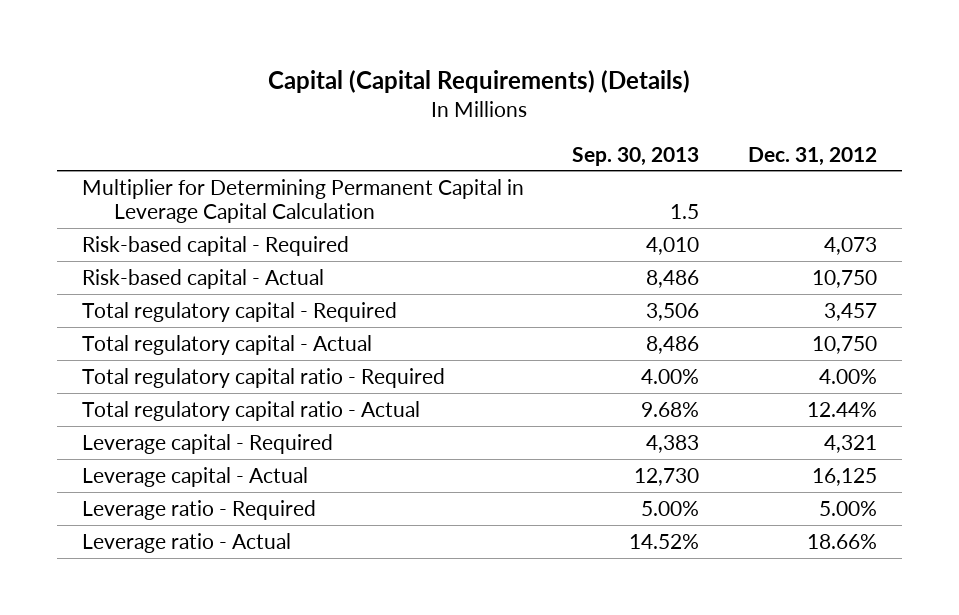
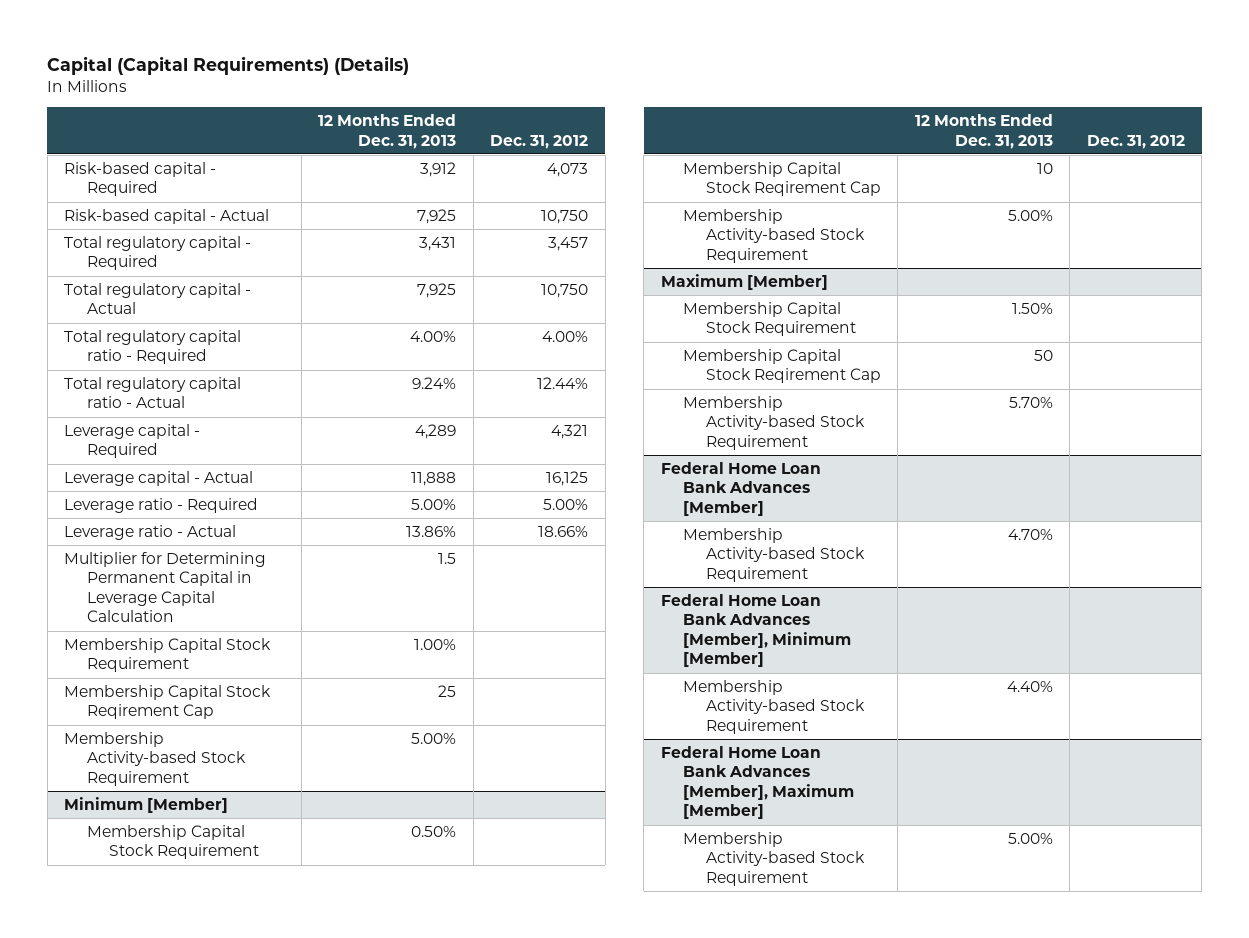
[572,146,700,166] Sep. 30, 2013 -> none
none -> [318,114,457,149] 12 Months Ended Dec. 31, 2013
[81,178,524,224] Multiplier for Determining Permanent Capital in Leverage Capital Calculation -> [64,552,267,623] Multiplier for Determining Permanent Capital in Leverage Capital Calculation
none -> [64,638,272,673] Membership Capital Stock Requirement
none -> [64,685,272,720] Membership Capital Stock Reqirement Cap
none -> [64,732,246,786] Membership Activity-based Stock Requirement
none -> [64,797,229,814] Minimum [Member]
none -> [86,825,260,860] Membership Capital Stock Requirement
none -> [683,162,881,197] Membership Capital Stock Reqirement Cap
none -> [683,209,865,263] Membership Activity-based Stock Requirement
none -> [660,274,828,291] Maximum [Member]
none -> [683,302,856,337] Membership Capital Stock Requirement
none -> [683,349,881,384] Membership Capital Stock Reqirement Cap
none -> [683,396,865,450] Membership Activity-based Stock Requirement
none -> [660,462,821,516] Federal Home Loan Bank Advances [Member]
none -> [683,528,865,582] Membership Activity-based Stock Requirement
none -> [660,594,852,668] Federal Home Loan Bank Advances [Member], Minimum [Member]
none -> [683,680,865,734] Membership Activity-based Stock Requirement
none -> [660,746,855,820] Federal Home Loan Bank Advances [Member], Maximum [Member]
none -> [683,832,865,886] Membership Activity-based Stock Requirement

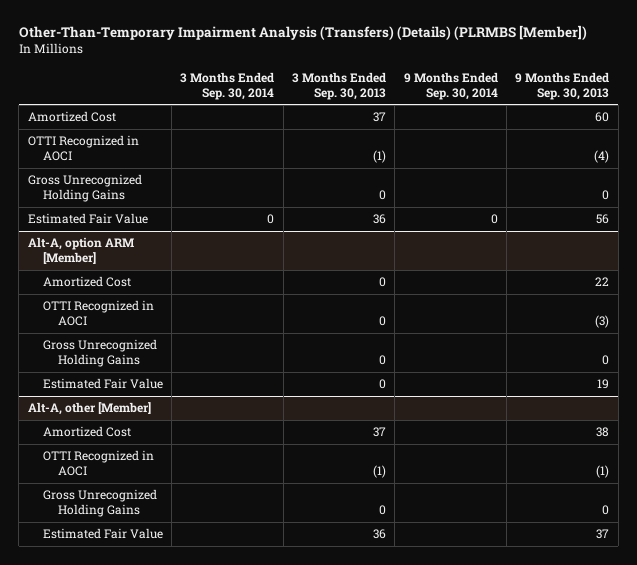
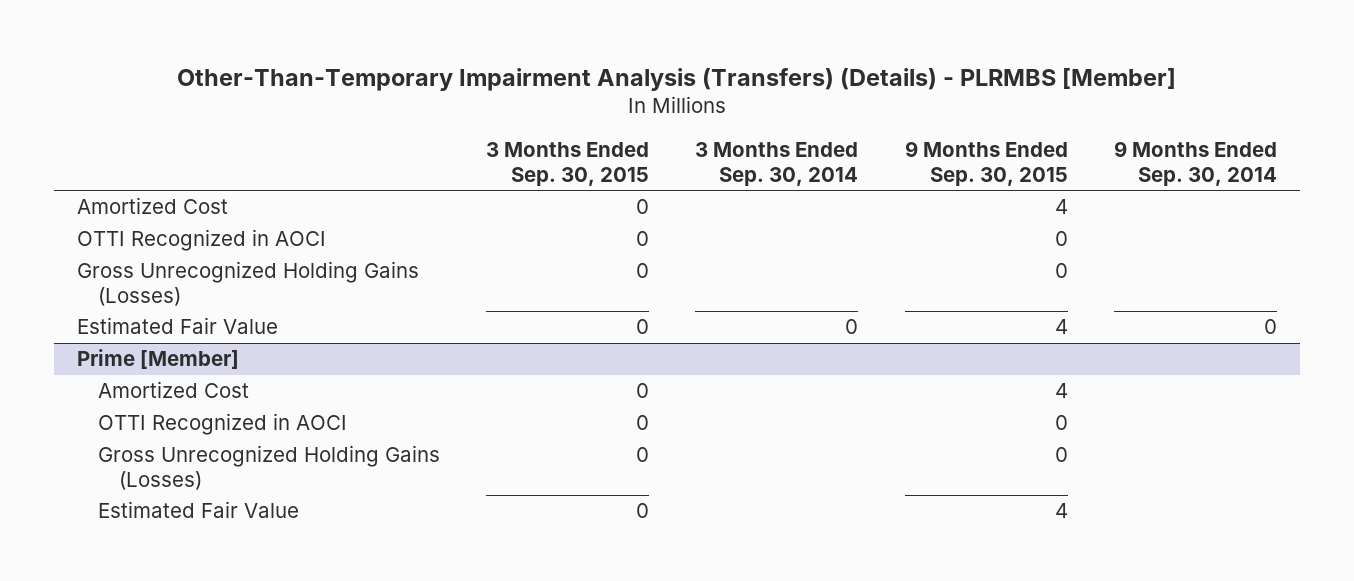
[18,25,587,41] Other-Than-Temporary Impairment Analysis (Transfers) (Details) (PLRMBS [Member]) -> [176,67,1176,91] Other-Than-Temporary Impairment Analysis (Transfers) (Details) - PLRMBS [Member]
[291,71,386,100] 3 Months Ended Sep. 30, 2013 -> none
[515,71,610,100] 9 Months Ended Sep. 30, 2013 -> none
none -> [486,142,650,186] 3 Months Ended Sep. 30, 2015
none -> [904,141,1068,186] 9 Months Ended Sep. 30, 2015
[27,174,142,203] Gross Unrecognized Holding Gains -> [76,261,419,306] Gross Unrecognized Holding Gains (Losses)
[27,237,134,265] Alt-A, option ARM [Member] -> none
[42,276,131,288] Amortized Cost -> none
[42,300,154,327] OTTI Recognized in AOCI -> none
[42,339,157,368] Gross Unrecognized Holding Gains -> none
[42,378,163,390] Estimated Fair Value -> none
[27,402,151,416] Alt-A, other [Member] -> none
[42,426,131,438] Amortized Cost -> none
[42,450,154,477] OTTI Recognized in AOCI -> none
[42,489,157,518] Gross Unrecognized Holding Gains -> none
[42,528,163,540] Estimated Fair Value -> none
none -> [76,349,239,370] Prime [Member]
none -> [97,381,249,399] Amortized Cost
none -> [97,413,347,436] OTTI Recognized in AOCI
none -> [97,445,440,490] Gross Unrecognized Holding Gains (Losses)
none -> [97,501,299,519] Estimated Fair Value

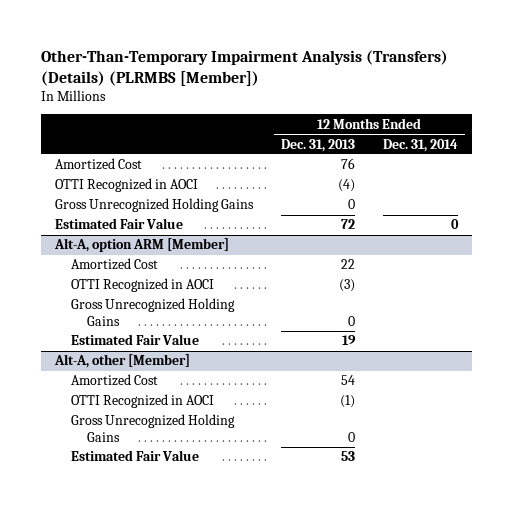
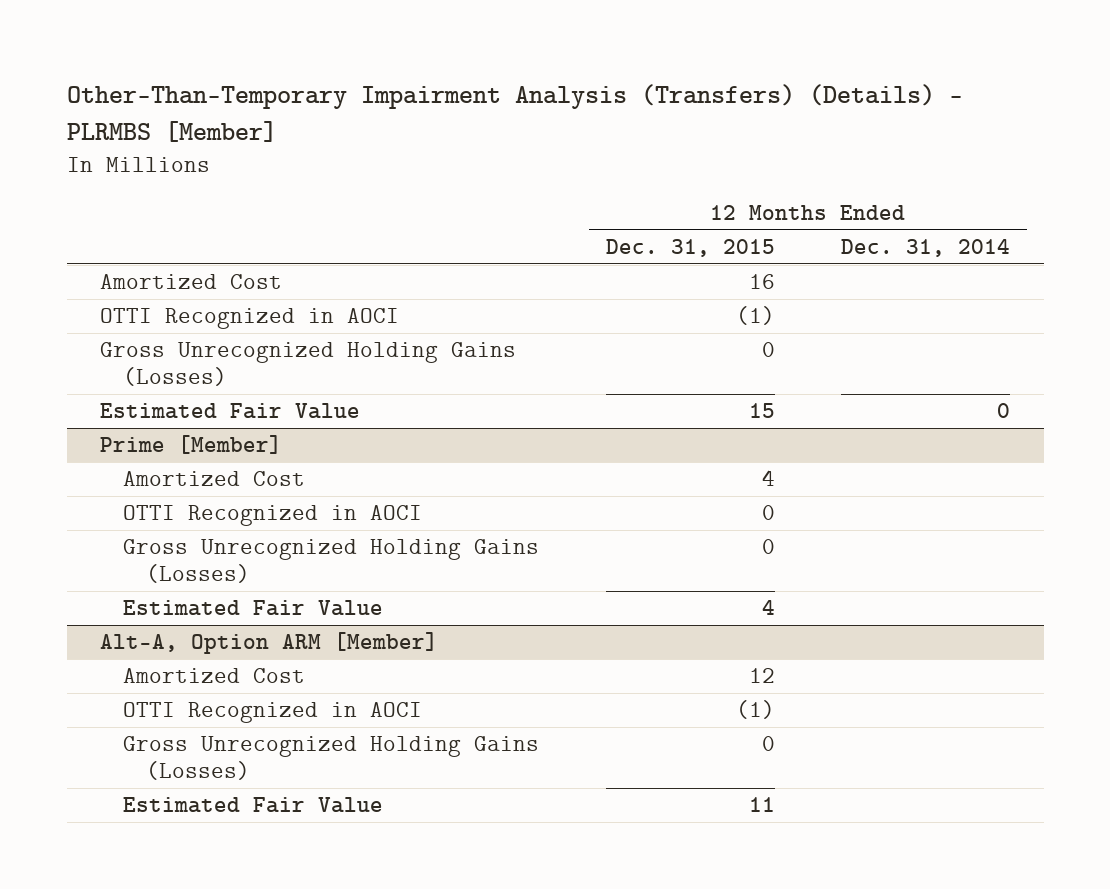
[40,49,448,86] Other-Than-Temporary Impairment Analysis (Transfers) (Details) (PLRMBS [Member]) -> [66,84,963,142] Other-Than-Temporary Impairment Analysis (Transfers) (Details) - PLRMBS [Member]
[280,138,355,152] Dec. 31, 2013 -> none
none -> [605,238,775,257] Dec. 31, 2015
[54,198,254,213] Gross Unrecognized Holding Gains -> [100,342,517,387] Gross Unrecognized Holding Gains (Losses)
none -> [100,435,283,455] Prime [Member]
none -> [123,471,306,487] Amortized Cost
none -> [123,505,423,527] OTTI Recognized in AOCI
none -> [123,539,540,584] Gross Unrecognized Holding Gains (Losses)
none -> [123,600,384,617] Estimated Fair Value
[53,238,229,253] Alt-A, option ARM [Member] -> [100,632,439,655] Alt-A, Option ARM [Member]
[71,298,236,326] Gross Unrecognized Holding Gains -> [123,736,540,781] Gross Unrecognized Holding Gains (Losses)
[53,354,190,369] Alt-A, other [Member] -> none
[71,374,159,387] Amortized Cost -> none
[71,394,215,409] OTTI Recognized in AOCI -> none
[71,414,236,442] Gross Unrecognized Holding Gains -> none
[71,450,200,462] Estimated Fair Value -> none

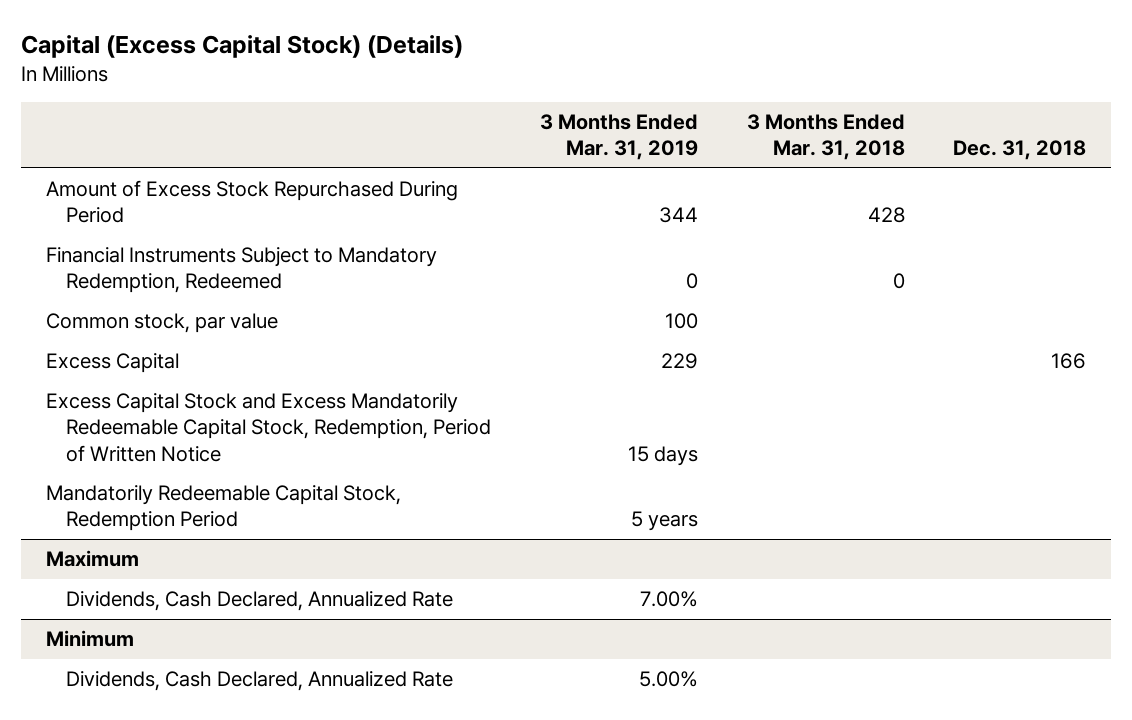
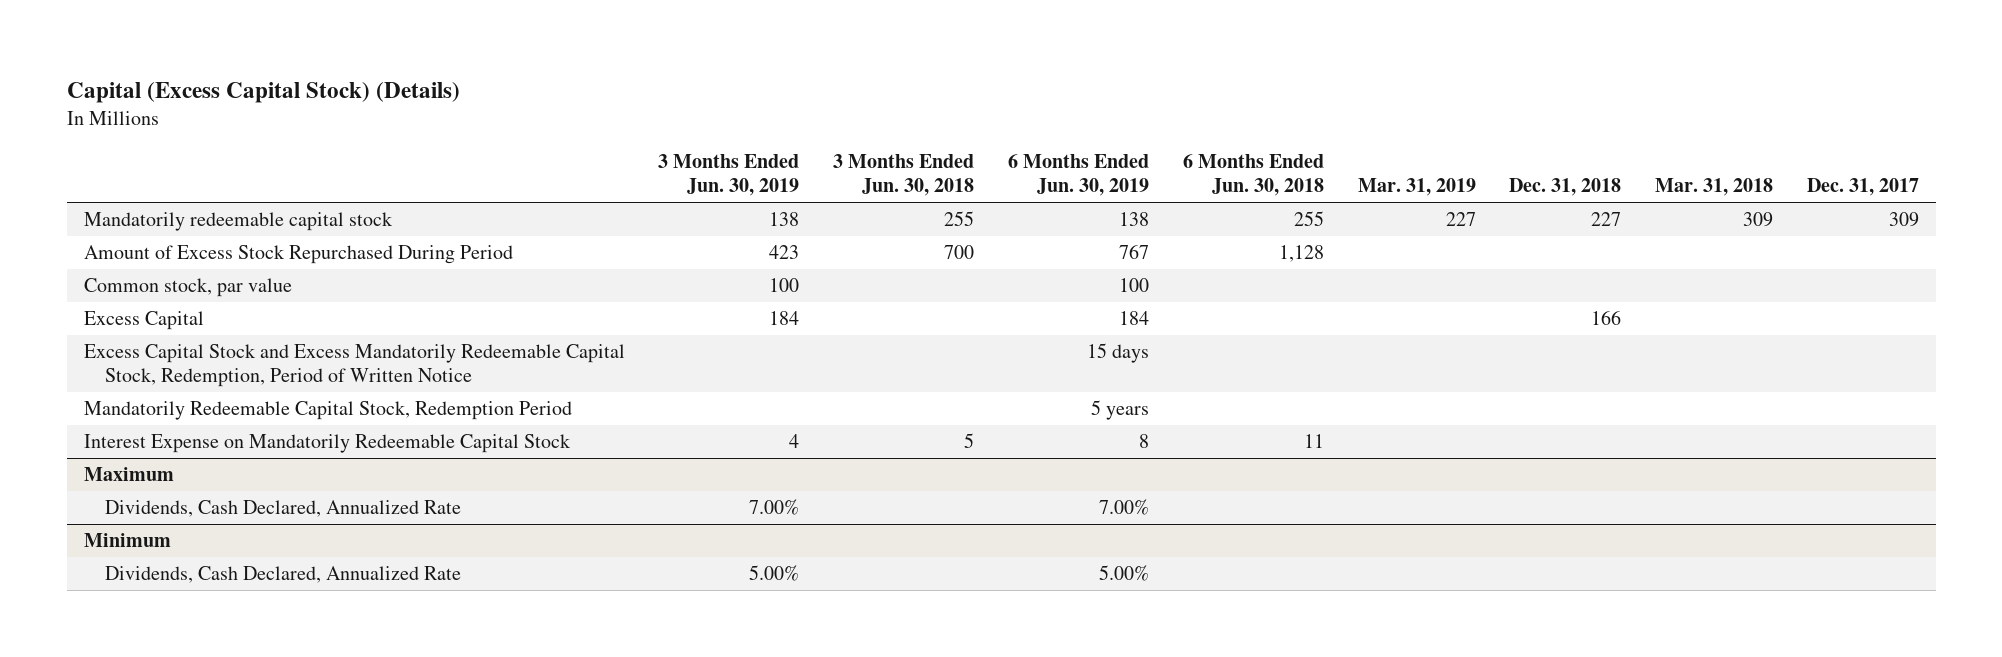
[539,113,698,161] 3 Months Ended Mar. 31, 2019 -> none
[746,113,905,161] 3 Months Ended Mar. 31, 2018 -> none
none -> [658,154,800,197] 3 Months Ended Jun. 30, 2019
none -> [833,154,975,197] 3 Months Ended Jun. 30, 2018
none -> [1007,154,1149,197] 6 Months Ended Jun. 30, 2019
none -> [1182,154,1324,197] 6 Months Ended Jun. 30, 2018
none -> [1357,178,1476,197] Mar. 31, 2019
none -> [1655,178,1774,197] Mar. 31, 2018
none -> [1806,178,1919,197] Dec. 31, 2017
none -> [83,211,393,231] Mandatorily redeemable capital stock
[45,247,437,294] Financial Instruments Subject to Mandatory Redemption, Redeemed -> none
none -> [83,433,571,453] Interest Expense on Mandatorily Redeemable Capital Stock

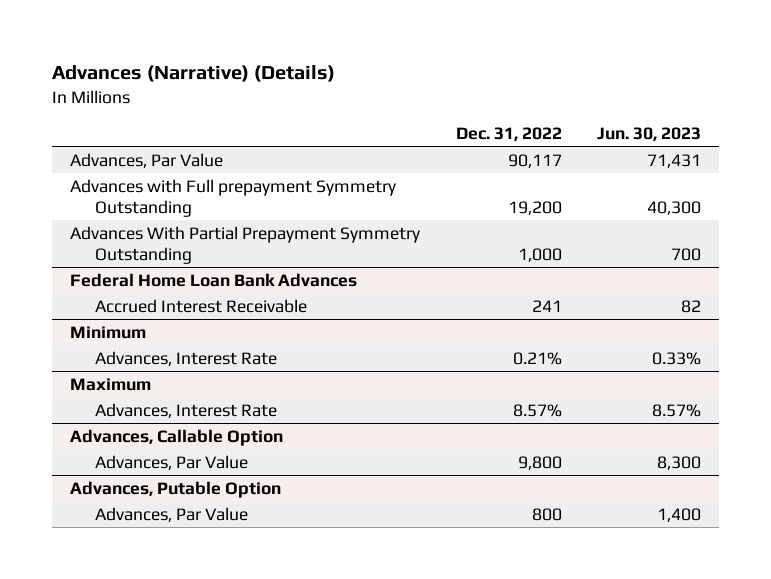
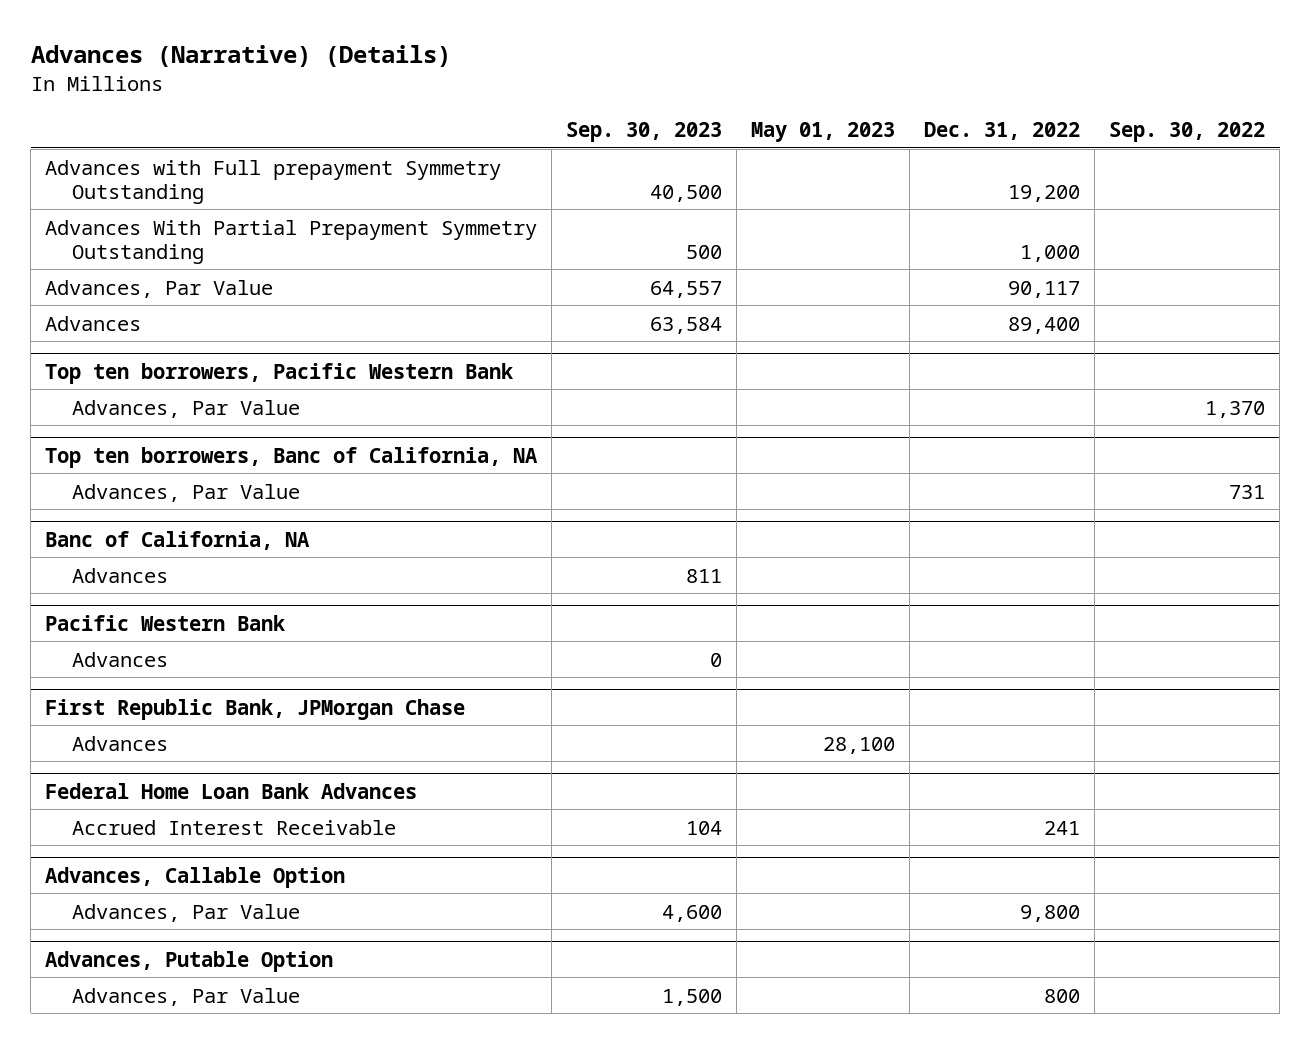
[597,127,702,142] Jun. 30, 2023 -> none
none -> [566,122,723,143] Sep. 30, 2023
none -> [751,122,896,143] May 01, 2023
none -> [1109,122,1266,143] Sep. 30, 2022
[69,152,223,168] Advances, Par Value -> [45,279,274,298] Advances, Par Value
none -> [45,315,142,331] Advances
none -> [45,362,514,384] Top ten borrowers, Pacific Western Bank
none -> [71,399,300,418] Advances, Par Value
none -> [45,446,539,468] Top ten borrowers, Banc of California, NA
none -> [71,483,300,502] Advances, Par Value
none -> [45,530,311,550] Banc of California, NA
none -> [71,567,168,583] Advances
none -> [45,614,286,631] Pacific Western Bank
none -> [71,651,168,667] Advances
none -> [45,698,466,720] First Republic Bank, JPMorgan Chase
none -> [71,735,168,751] Advances
[69,325,146,339] Minimum -> none
[94,350,277,366] Advances, Interest Rate -> none
[69,377,151,391] Maximum -> none
[94,402,277,418] Advances, Interest Rate -> none

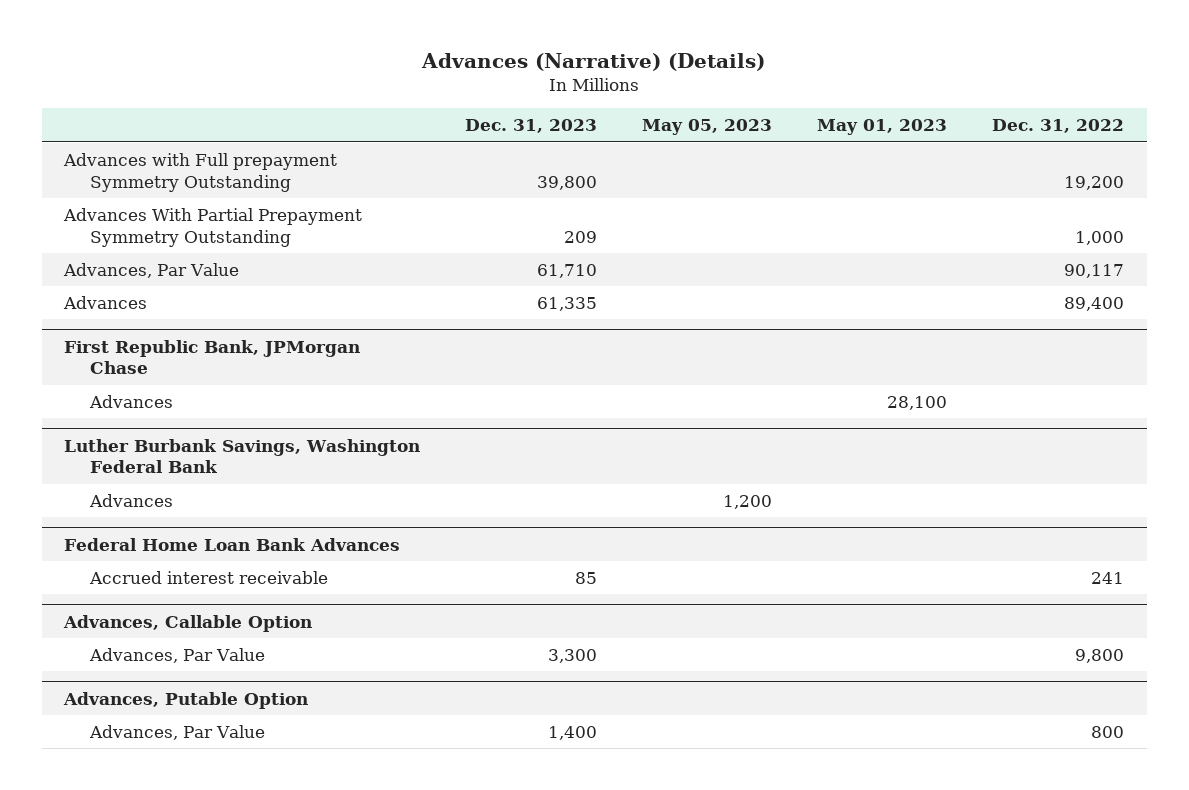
[566,122,723,143] Sep. 30, 2023 -> none
[1109,122,1266,143] Sep. 30, 2022 -> none
none -> [465,119,598,134] Dec. 31, 2023
none -> [642,119,773,136] May 05, 2023
[45,362,514,384] Top ten borrowers, Pacific Western Bank -> none
[71,399,300,418] Advances, Par Value -> none
[45,446,539,468] Top ten borrowers, Banc of California, NA -> none
[71,483,300,502] Advances, Par Value -> none
[45,530,311,550] Banc of California, NA -> none
[71,567,168,583] Advances -> none
[45,614,286,631] Pacific Western Bank -> none
[71,651,168,667] Advances -> none
none -> [64,438,421,474] Luther Burbank Savings, Washington Federal Bank
none -> [89,493,174,507] Advances
[71,819,396,835] Accrued Interest Receivable -> [89,570,329,584] Accrued interest receivable

